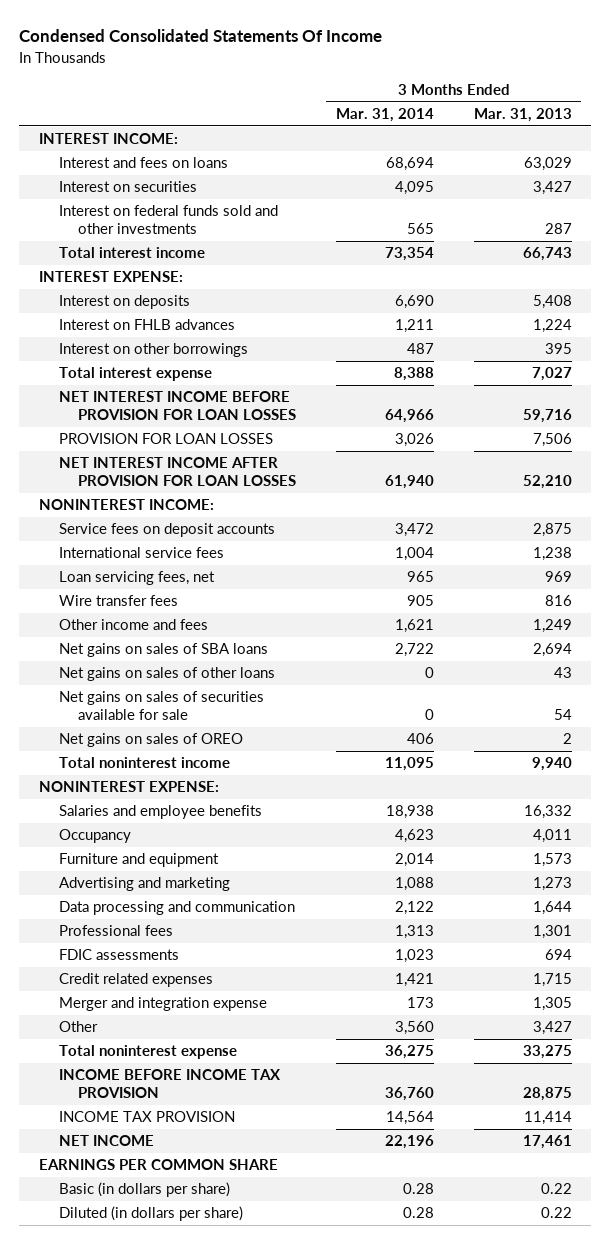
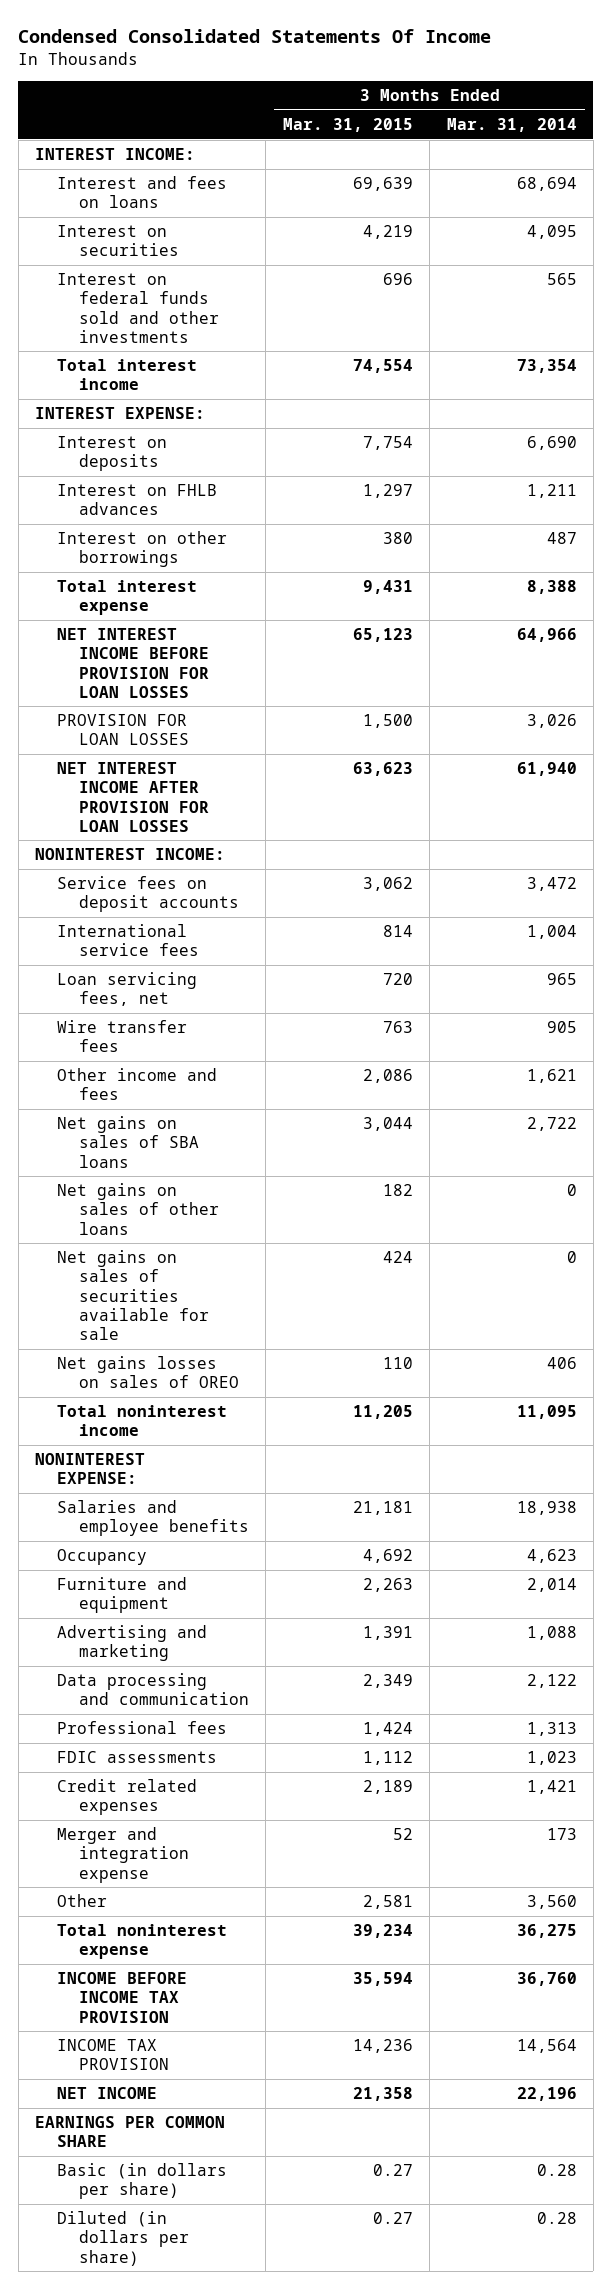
[473,108,572,123] Mar. 31, 2013 -> none
none -> [282,118,413,133] Mar. 31, 2015
[58,733,243,748] Net gains on sales of OREO -> [56,1356,239,1389] Net gains losses on sales of OREO

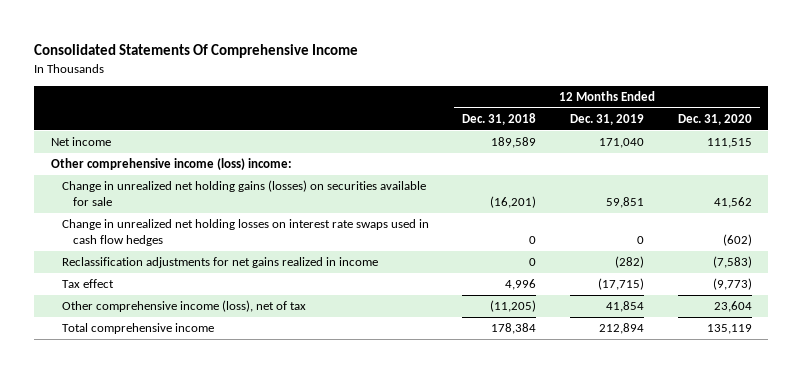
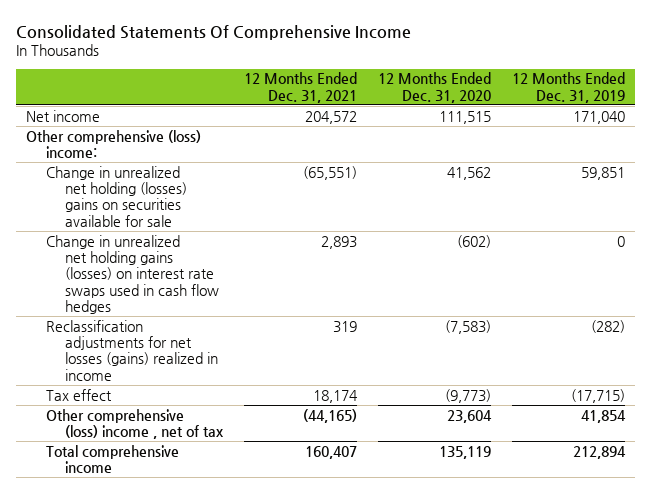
[462,112,537,125] Dec. 31, 2018 -> none
none -> [243,72,357,103] 12 Months Ended Dec. 31, 2021
[50,158,292,171] Other comprehensive income (loss) income: -> [26,129,202,158] Other comprehensive (loss) income:
[61,180,426,207] Change in unrealized net holding gains (losses) on securities available for sale -> [45,165,188,227] Change in unrealized net holding (losses) gains on securities available for sale
[61,219,429,247] Change in unrealized net holding losses on interest rate swaps used in cash flow hedges -> [45,234,220,315] Change in unrealized net holding gains (losses) on interest rate swaps used in cash flow hedges
[61,257,378,269] Reclassification adjustments for net gains realized in income -> [45,319,219,381] Reclassification adjustments for net losses (gains) realized in income
[61,300,306,313] Other comprehensive income (loss), net of tax -> [45,408,225,439] Other comprehensive (loss) income , net of tax

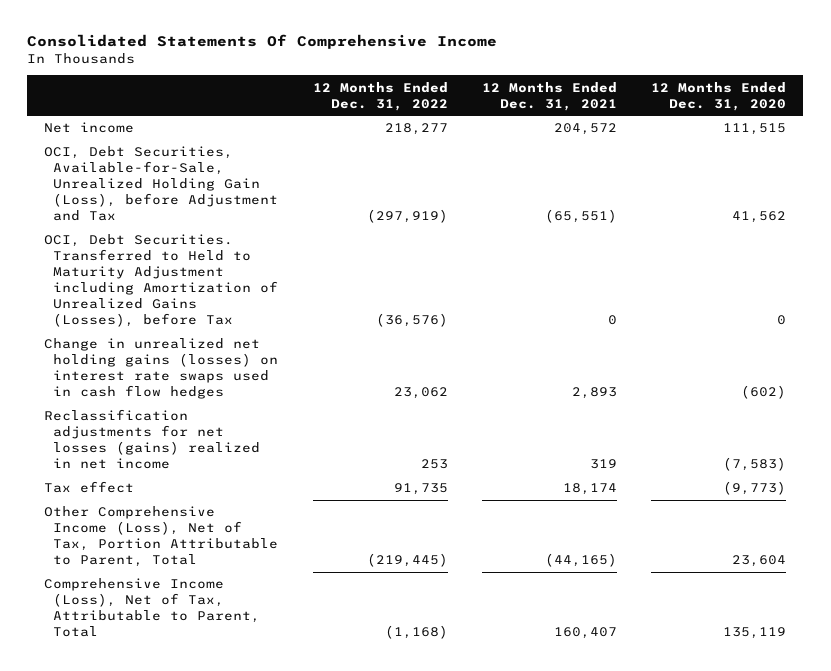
[511,72,625,103] 12 Months Ended Dec. 31, 2019 -> none
none -> [312,81,448,111] 12 Months Ended Dec. 31, 2022
[26,129,202,158] Other comprehensive (loss) income: -> none
[45,165,188,227] Change in unrealized net holding (losses) gains on securities available for sale -> [44,146,279,222] OCI, Debt Securities, Available-for-Sale, Unrealized Holding Gain (Loss), before Adjustment and Tax
none -> [44,234,279,328] OCI, Debt Securities. Transferred to Held to Maturity Adjustment including Amortization of Unrealized Gains (Losses), before Tax
[45,319,219,381] Reclassification adjustments for net losses (gains) realized in income -> [44,409,261,470] Reclassification adjustments for net losses (gains) realized in net income
[45,408,225,439] Other comprehensive (loss) income , net of tax -> [44,506,279,568] Other Comprehensive Income (Loss), Net of Tax, Portion Attributable to Parent, Total
[45,444,179,473] Total comprehensive income -> [44,578,261,638] Comprehensive Income (Loss), Net of Tax, Attributable to Parent, Total

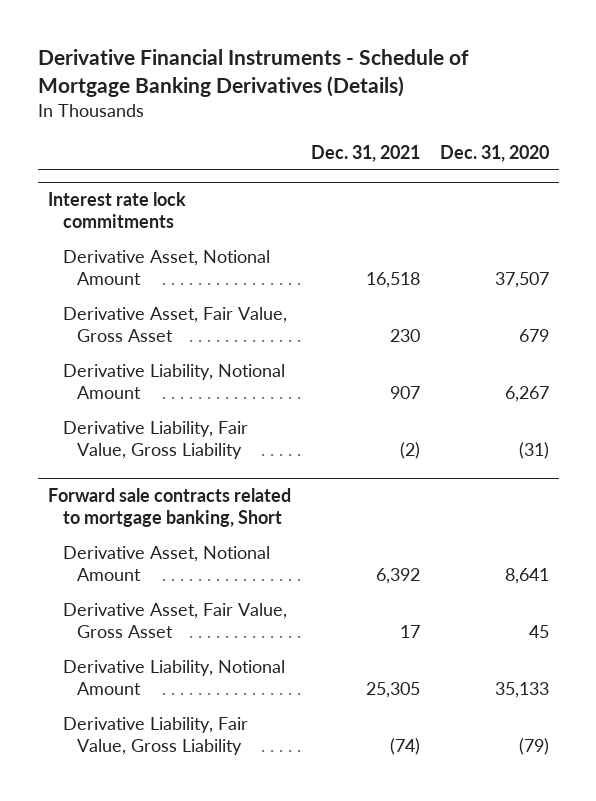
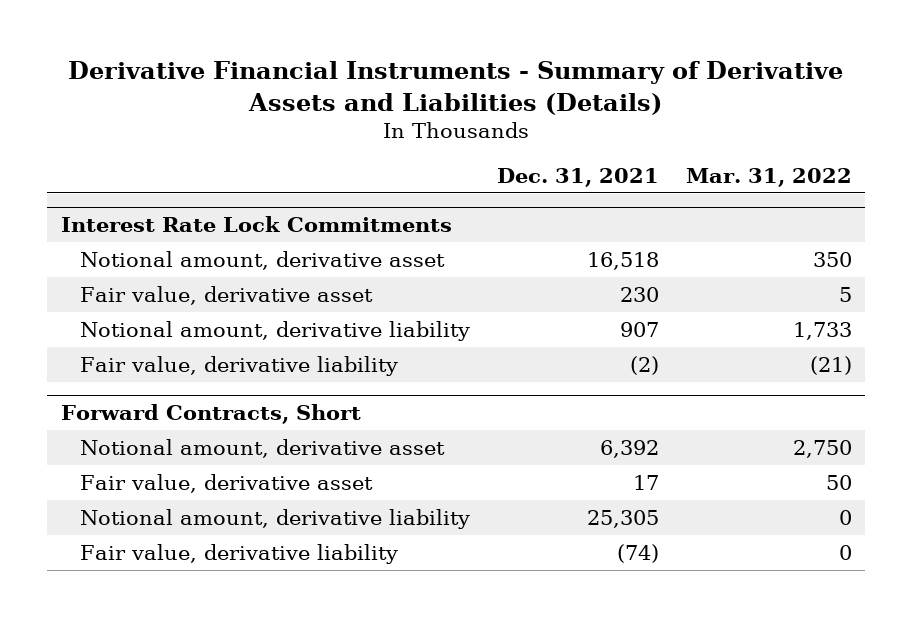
[37,49,469,98] Derivative Financial Instruments - Schedule of Mortgage Banking Derivatives (Details) -> [68,60,844,115] Derivative Financial Instruments - Summary of Derivative Assets and Liabilities (Details)
[439,144,549,162] Dec. 31, 2020 -> none
none -> [685,168,852,188] Mar. 31, 2022
[47,487,291,528] Forward sale contracts related to mortgage banking, Short -> none
[47,191,186,229] Interest rate lock commitments -> [60,215,452,232] Interest Rate Lock Commitments
[62,249,270,286] Derivative Asset, Notional Amount -> [80,250,446,270] Notional amount, derivative asset
[62,306,287,343] Derivative Asset, Fair Value, Gross Asset -> [80,285,374,305] Fair value, derivative asset
[62,363,285,400] Derivative Liability, Notional Amount -> [80,320,471,341] Notional amount, derivative liability
[62,420,248,460] Derivative Liability, Fair Value, Gross Liability -> [80,355,399,376] Fair value, derivative liability
none -> [60,403,361,424] Forward Contracts, Short
[62,545,270,582] Derivative Asset, Notional Amount -> [80,438,446,458] Notional amount, derivative asset
[62,602,287,639] Derivative Asset, Fair Value, Gross Asset -> [80,473,374,493] Fair value, derivative asset
[62,659,285,696] Derivative Liability, Notional Amount -> [80,508,471,529] Notional amount, derivative liability
[62,716,248,756] Derivative Liability, Fair Value, Gross Liability -> [80,543,399,564] Fair value, derivative liability

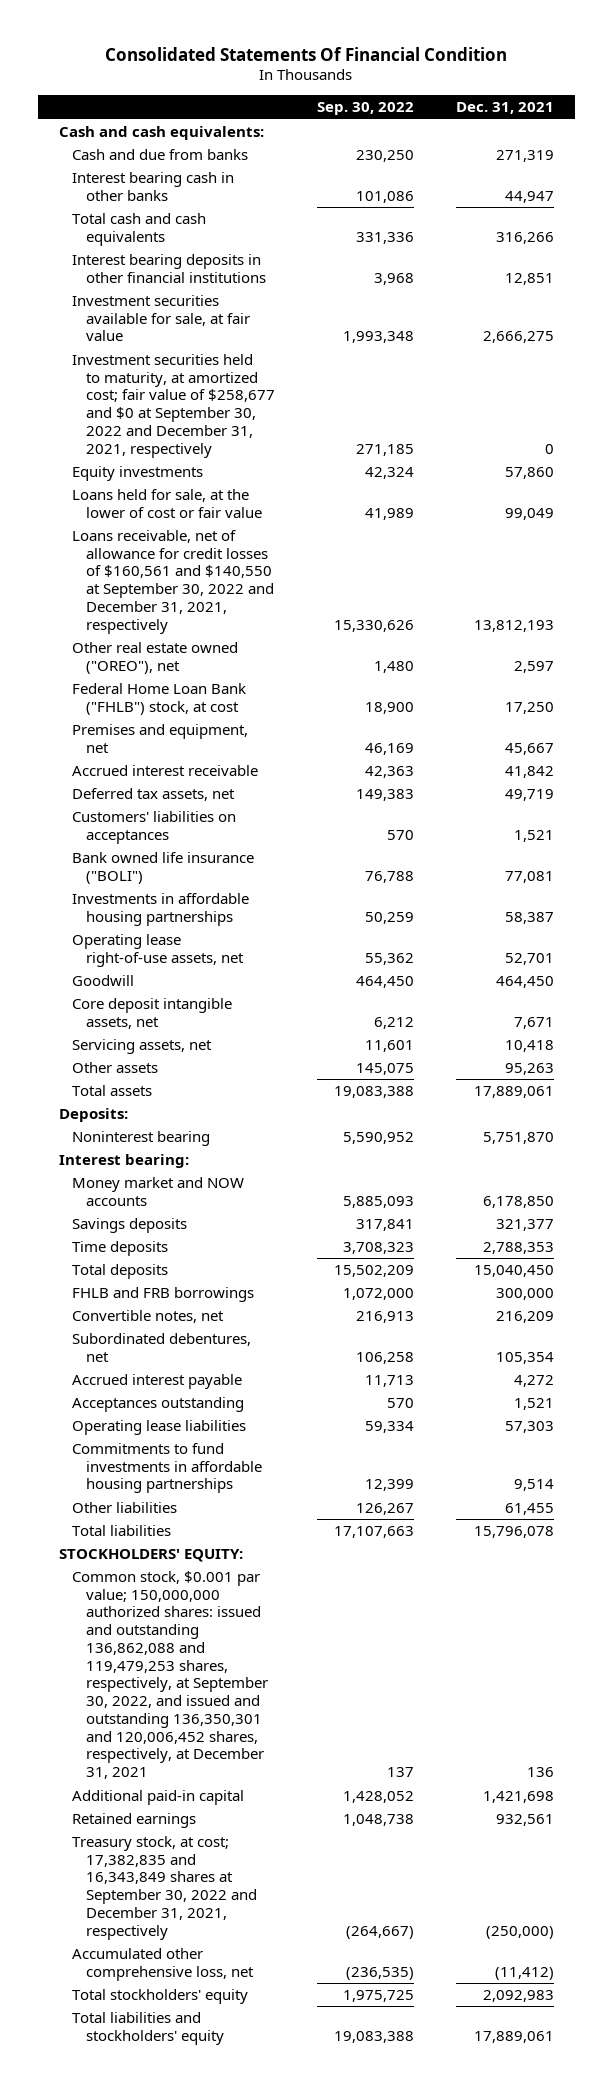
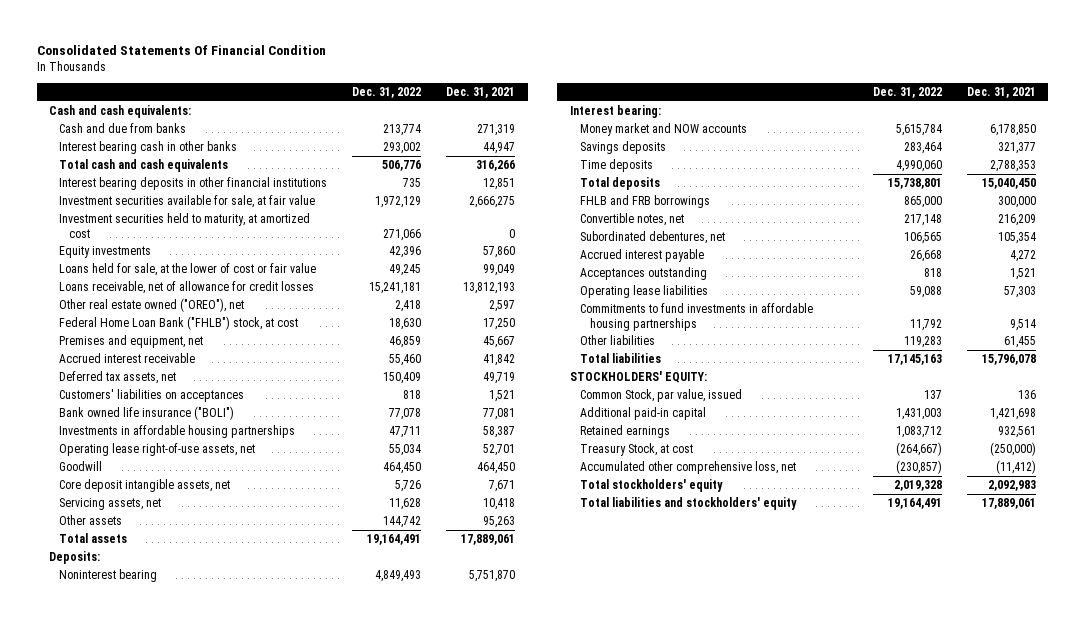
[317,102,415,116] Sep. 30, 2022 -> none
none -> [352,87,422,99] Dec. 31, 2022
[72,353,276,458] Investment securities held to maturity, at amortized cost; fair value of $258,677 and $0 at September 30, 2022 and December 31, 2021, respectively -> [59,213,311,238] Investment securities held to maturity, at amortized cost
[72,529,275,634] Loans receivable, net of allowance for credit losses of $160,561 and $140,550 at September 30, 2022 and December 31, 2021, respectively -> [59,281,315,295] Loans receivable, net of allowance for credit losses
[72,1570,269,1780] Common stock, $0.001 par value; 150,000,000 authorized shares: issued and outstanding 136,862,088 and 119,479,253 shares, respectively, at September 30, 2022, and issued and outstanding 136,350,301 and 120,006,452 shares, respectively, at December 31, 2021 -> [579,389,742,403] Common Stock, par value, issued
[72,1835,258,1940] Treasury stock, at cost; 17,382,835 and 16,343,849 shares at September 30, 2022 and December 31, 2021, respectively -> [579,443,693,457] Treasury Stock, at cost

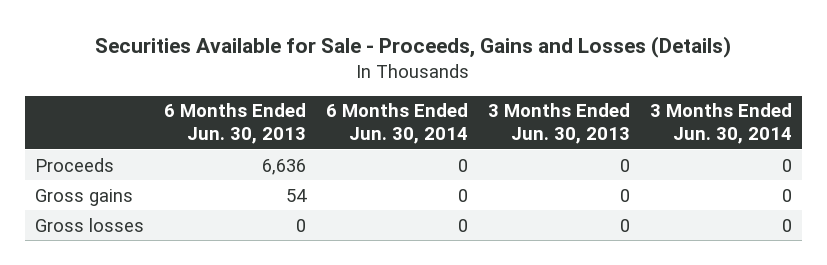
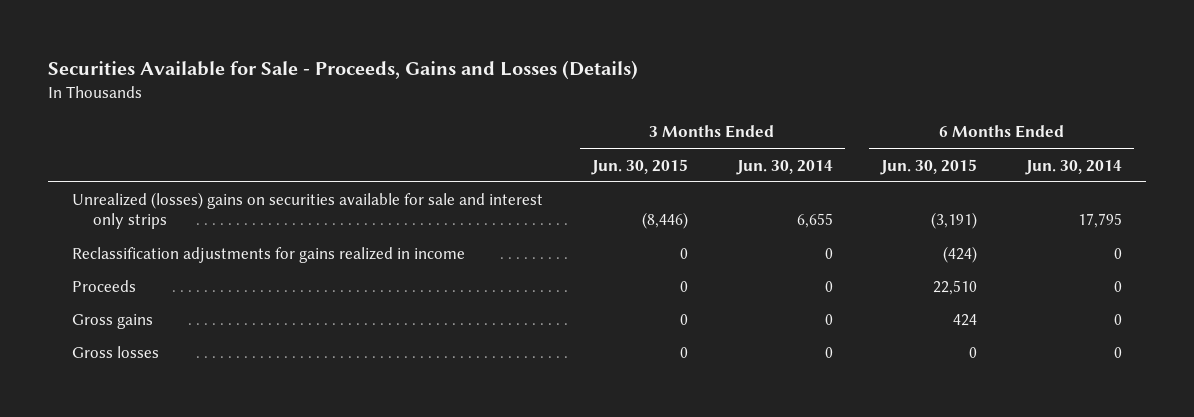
[163,103,306,145] 6 Months Ended Jun. 30, 2013 -> none
[488,103,631,145] 3 Months Ended Jun. 30, 2013 -> none
none -> [590,158,688,175] Jun. 30, 2015
none -> [880,158,978,175] Jun. 30, 2015
none -> [72,192,544,230] Unrealized (losses) gains on securities available for sale and interest only strips
none -> [72,247,466,264] Reclassification adjustments for gains realized in income

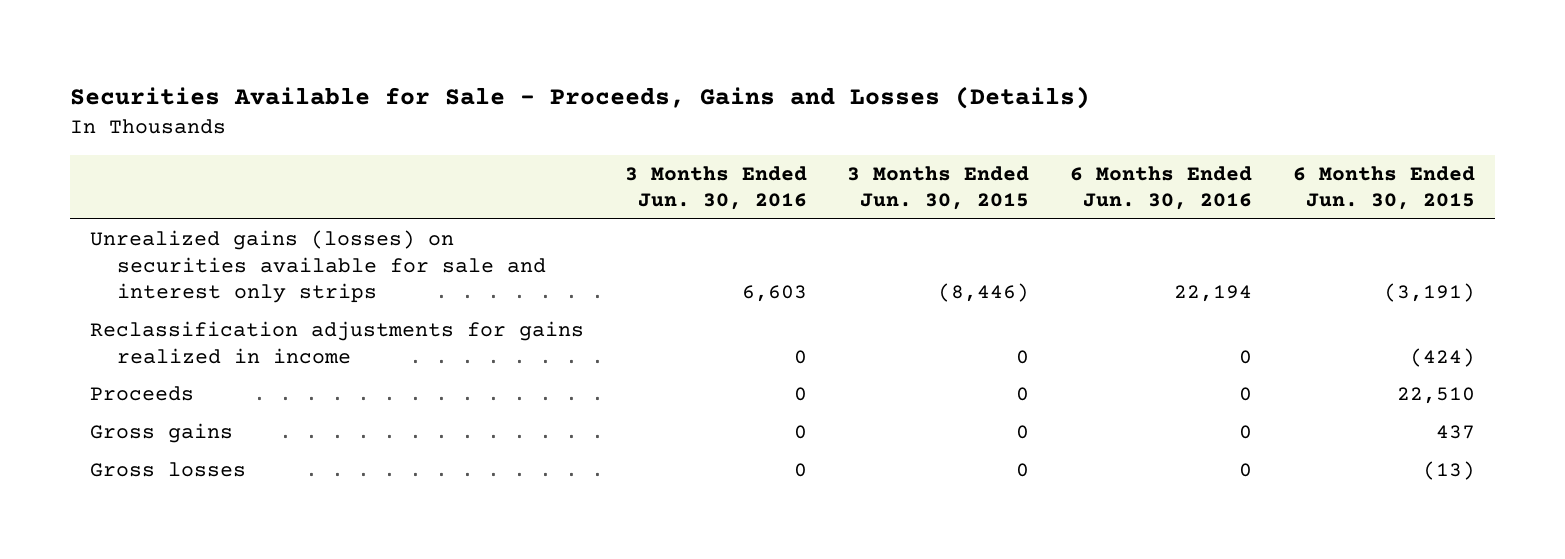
[735,159,833,175] Jun. 30, 2014 -> none
[1024,159,1122,175] Jun. 30, 2014 -> none
none -> [624,165,807,211] 3 Months Ended Jun. 30, 2016
none -> [1069,165,1252,211] 6 Months Ended Jun. 30, 2016
[72,192,544,230] Unrealized (losses) gains on securities available for sale and interest only strips -> [90,230,547,303] Unrealized gains (losses) on securities available for sale and interest only strips
[953,314,978,327] 424 -> [1435,425,1475,440] 437
[969,347,978,359] 0 -> [1422,461,1475,481] (13)

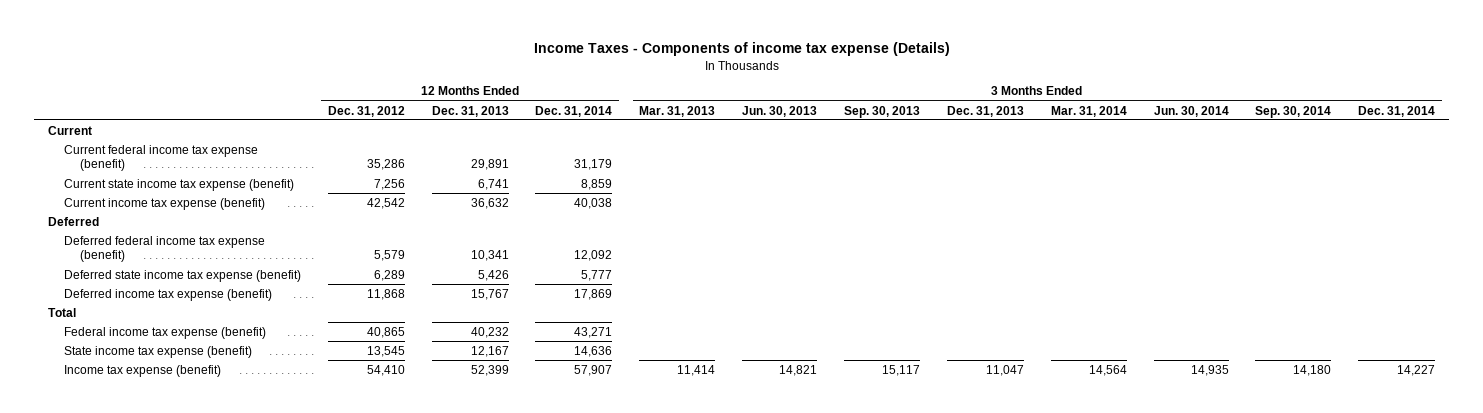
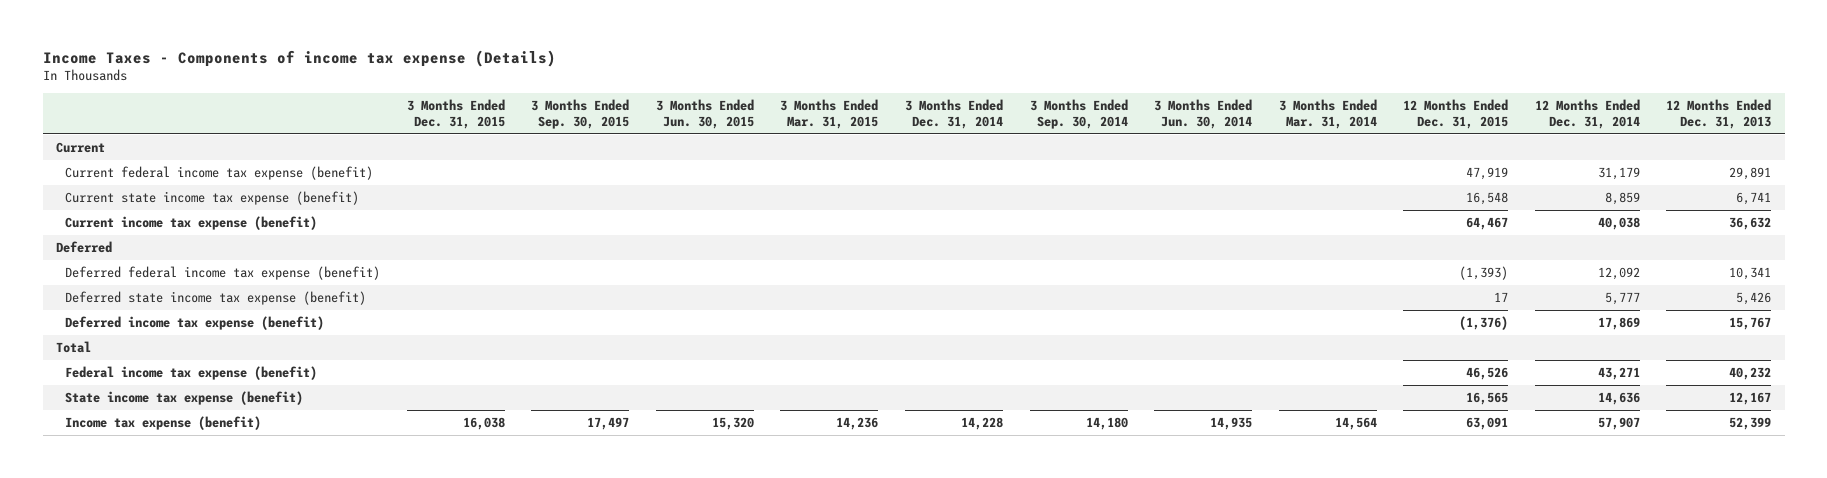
[327,105,405,117] Dec. 31, 2012 -> none
[639,105,716,117] Mar. 31, 2013 -> none
[742,105,818,117] Jun. 30, 2013 -> none
[844,105,921,118] Sep. 30, 2013 -> none
[946,105,1024,117] Dec. 31, 2013 -> none
none -> [406,99,505,129] 3 Months Ended Dec. 31, 2015
none -> [531,99,630,129] 3 Months Ended Sep. 30, 2015
none -> [655,99,754,129] 3 Months Ended Jun. 30, 2015
none -> [780,99,879,129] 3 Months Ended Mar. 31, 2015
none -> [1403,99,1509,129] 12 Months Ended Dec. 31, 2015
[1397,364,1436,376] 14,227 -> [960,416,1003,430] 14,228

